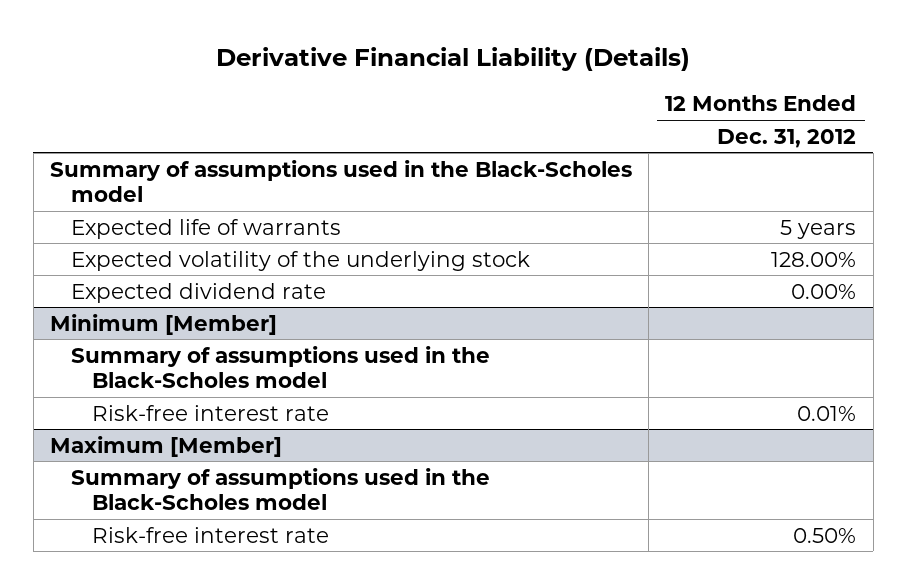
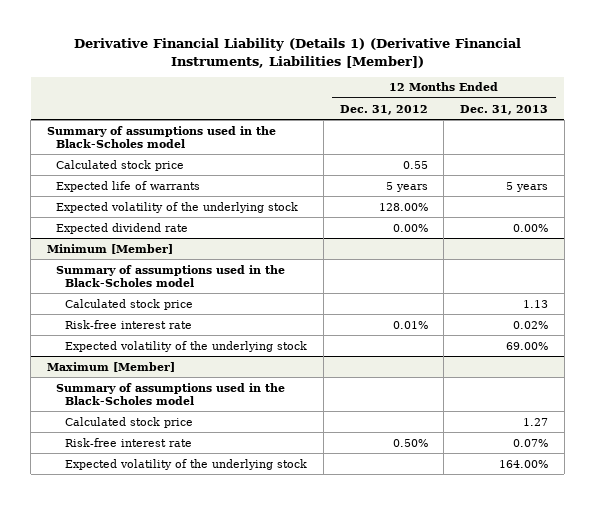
[216,47,691,72] Derivative Financial Liability (Details) -> [73,38,521,68] Derivative Financial Liability (Details 1) (Derivative Financial Instruments, Liabilities [Member])
none -> [460,104,549,115] Dec. 31, 2013
none -> [56,159,185,171] Calculated stock price
none -> [65,298,194,310] Calculated stock price
none -> [65,340,308,352] Expected volatility of the underlying stock
none -> [65,416,194,428] Calculated stock price
none -> [65,458,308,470] Expected volatility of the underlying stock

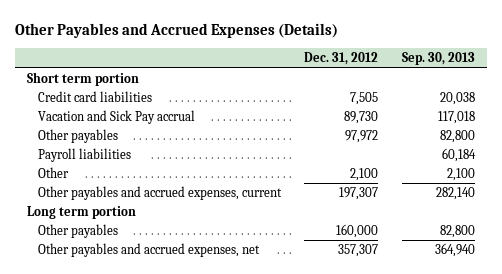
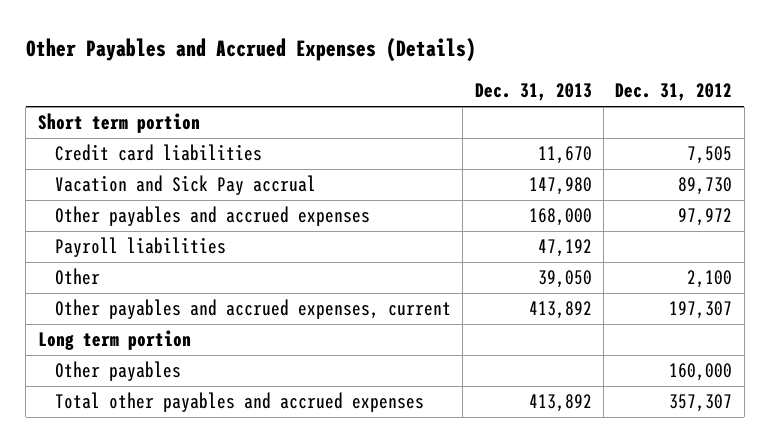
[401,52,475,66] Sep. 30, 2013 -> none
none -> [474,83,592,102] Dec. 31, 2013
[37,129,118,144] Other payables -> [54,206,370,227] Other payables and accrued expenses
[37,243,260,258] Other payables and accrued expenses, net -> [54,392,424,413] Total other payables and accrued expenses

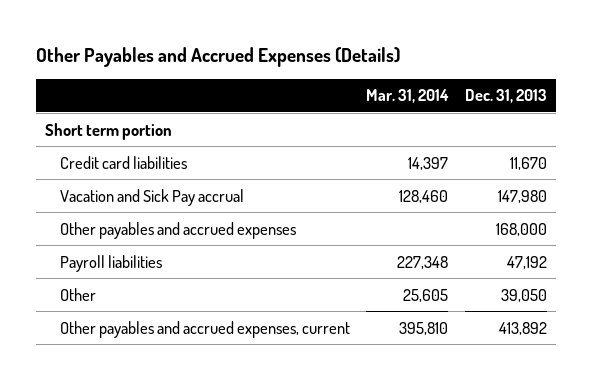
[615,83,733,102] Dec. 31, 2012 -> none
none -> [366,89,450,104] Mar. 31, 2014
[37,330,191,351] Long term portion -> none
[54,361,181,382] Other payables -> none
[54,392,424,413] Total other payables and accrued expenses -> none

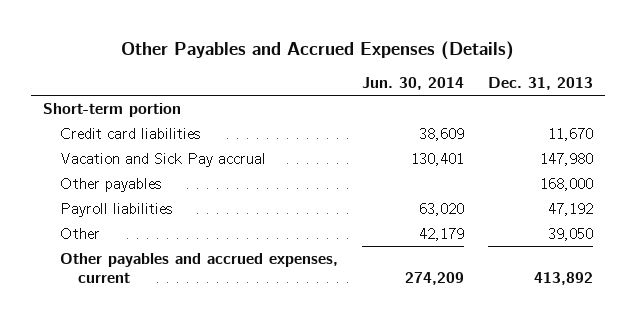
[366,89,450,104] Mar. 31, 2014 -> none
none -> [362,76,465,90] Jun. 30, 2014
[44,122,172,140] Short term portion -> [42,102,181,117] Short-term portion
[59,221,296,239] Other payables and accrued expenses -> [60,177,162,192] Other payables

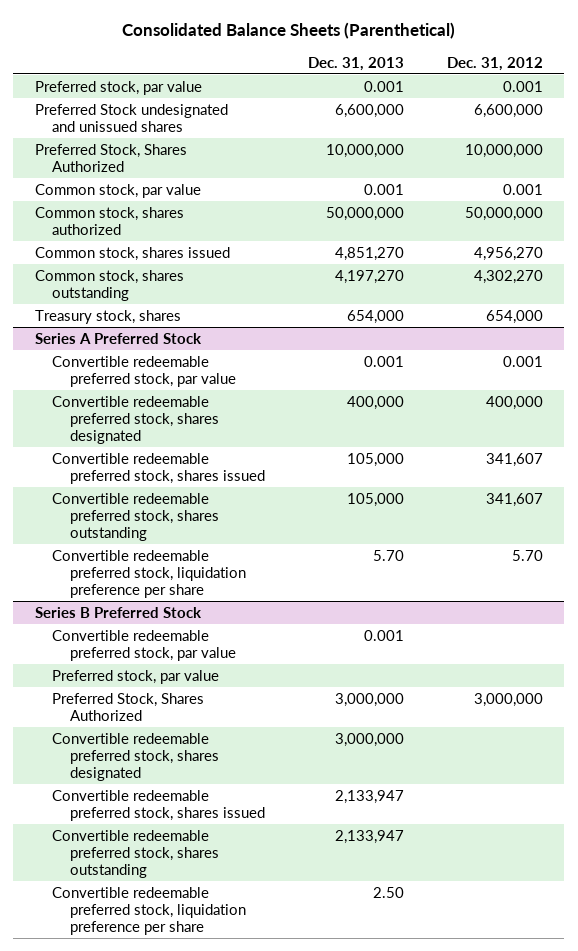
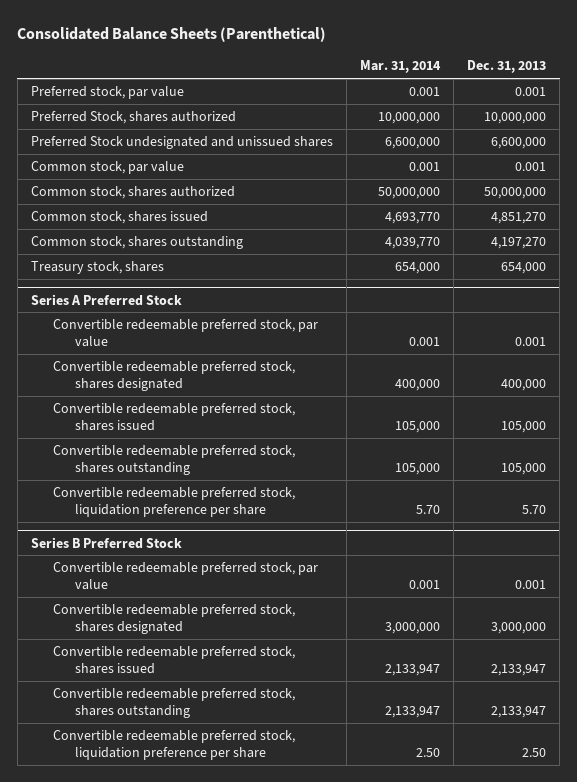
[446,56,543,71] Dec. 31, 2012 -> none
none -> [360,60,442,74] Mar. 31, 2014
none -> [30,111,236,125] Preferred Stock, shares authorized
[34,143,187,172] Preferred Stock, Shares Authorized -> none
[52,669,220,684] Preferred stock, par value -> none
[52,692,205,721] Preferred Stock, Shares Authorized -> none

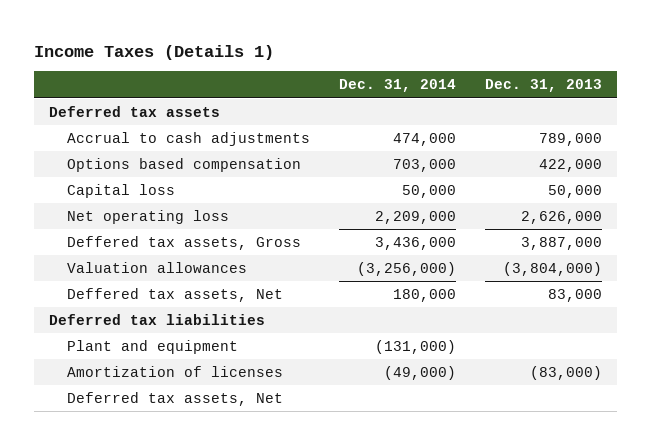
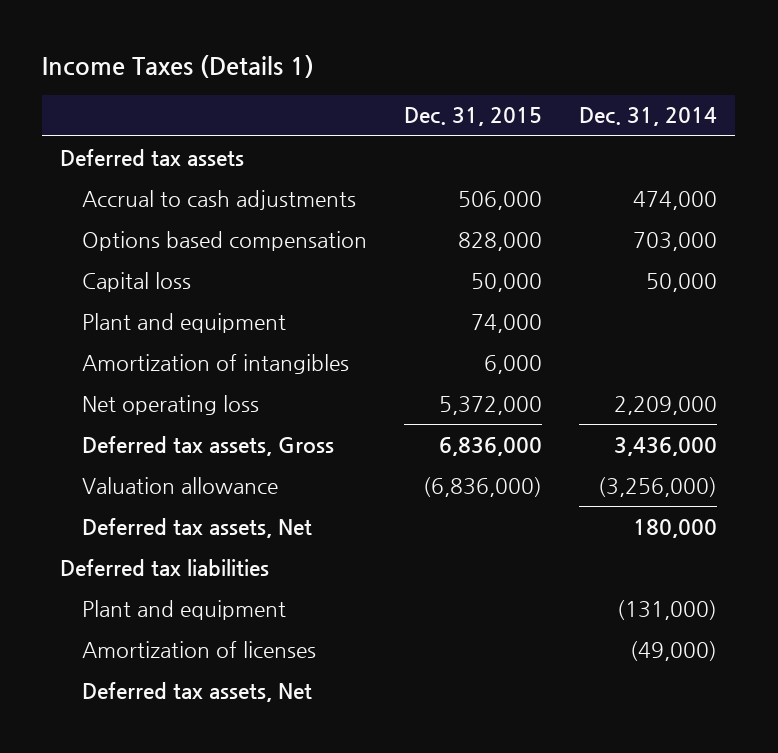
[485,79,603,93] Dec. 31, 2013 -> none
none -> [404,107,543,127] Dec. 31, 2015
none -> [82,312,287,333] Plant and equipment
none -> [82,353,350,374] Amortization of intangibles
[66,236,301,251] Deffered tax assets, Gross -> [82,435,335,456] Deferred tax assets, Gross
[66,262,247,274] Valuation allowances -> [82,476,279,494] Valuation allowance
[66,288,283,303] Deffered tax assets, Net -> [82,517,313,538] Deferred tax assets, Net

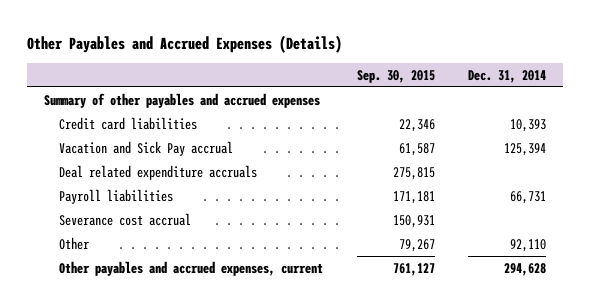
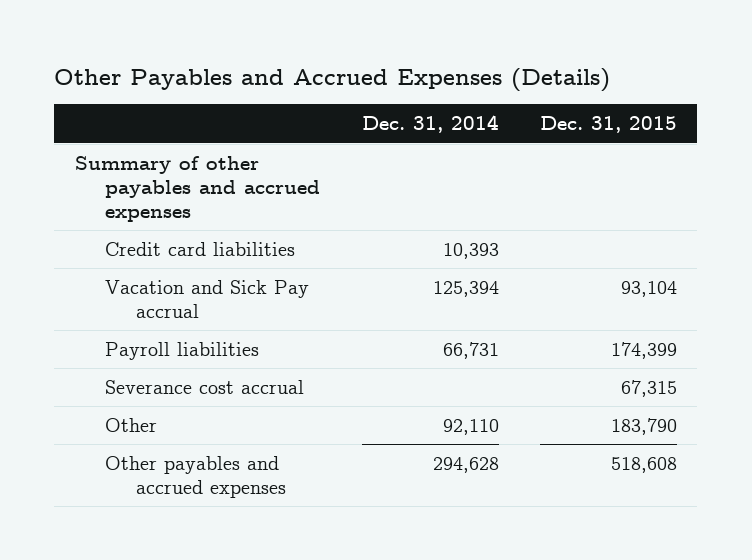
[356,69,435,83] Sep. 30, 2015 -> none
none -> [539,116,677,134] Dec. 31, 2015
[58,164,257,180] Deal related expenditure accruals -> none
[58,260,323,276] Other payables and accrued expenses, current -> [105,455,286,498] Other payables and accrued expenses

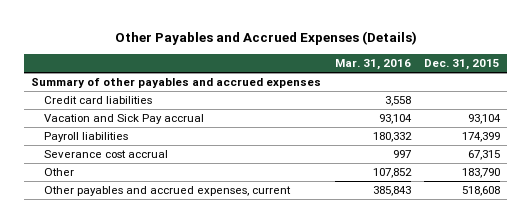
[361,115,499,134] Dec. 31, 2014 -> none
none -> [334,59,411,71] Mar. 31, 2016
[105,455,286,498] Other payables and accrued expenses -> [44,186,292,197] Other payables and accrued expenses, current

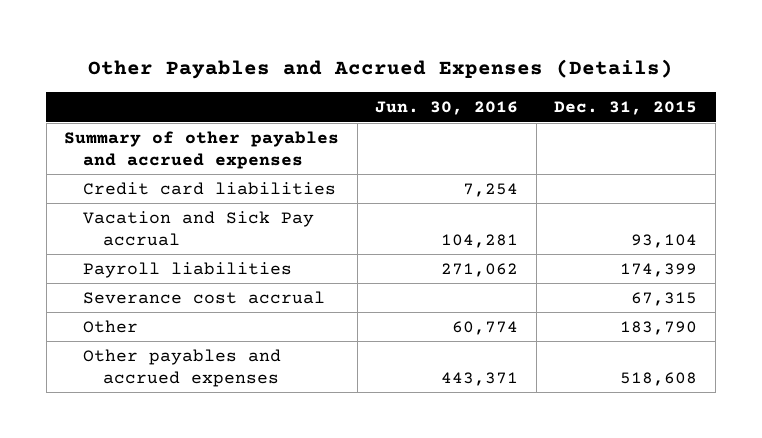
[334,59,411,71] Mar. 31, 2016 -> none
none -> [375,101,519,116] Jun. 30, 2016
[44,186,292,197] Other payables and accrued expenses, current -> [83,348,282,387] Other payables and accrued expenses

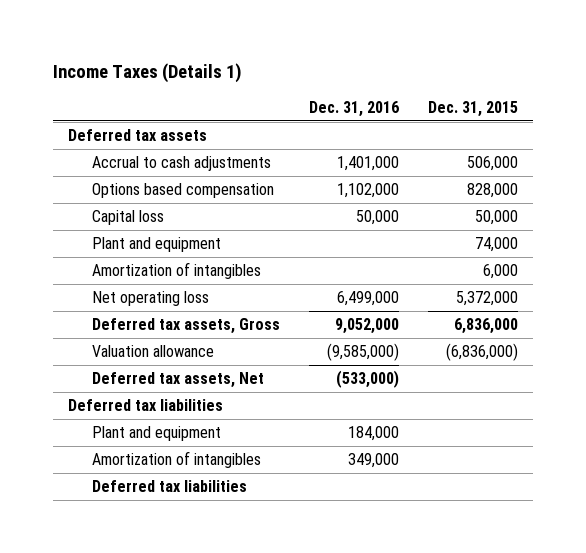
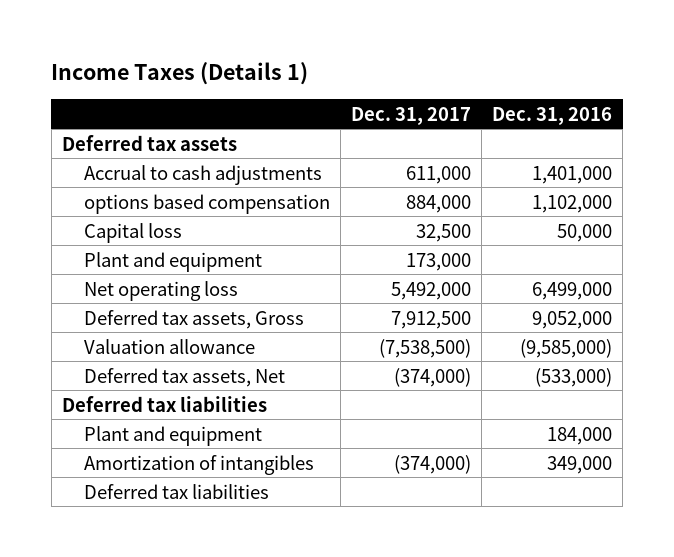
[427,100,518,117] Dec. 31, 2015 -> none
none -> [351,106,472,125] Dec. 31, 2017
[91,183,274,199] Options based compensation -> [84,193,331,214] options based compensation
[91,262,261,280] Amortization of intangibles -> none

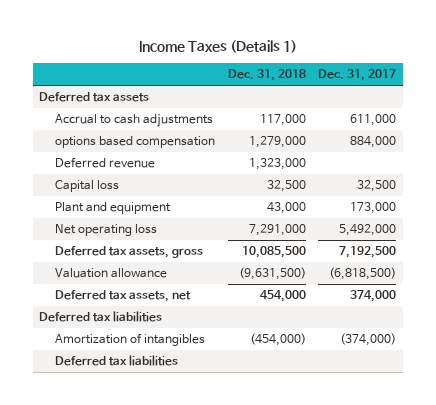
[492,106,613,125] Dec. 31, 2016 -> none
none -> [227,69,306,82] Dec. 31, 2018
none -> [54,157,155,169] Deferred revenue
[84,309,305,329] Deferred tax assets, Gross -> [54,246,203,259] Deferred tax assets, gross
[391,310,472,329] 7,912,500 -> [339,246,397,259] 7,192,500
[379,338,472,358] (7,538,500) -> [329,267,397,281] (6,818,500)
[84,367,286,387] Deferred tax assets, Net -> [54,290,191,303] Deferred tax assets, net
[394,367,472,387] (374,000) -> [350,290,397,303] 374,000
[84,425,263,446] Plant and equipment -> none

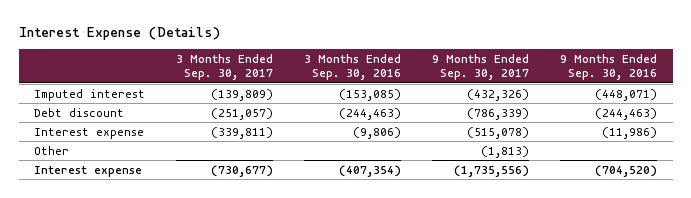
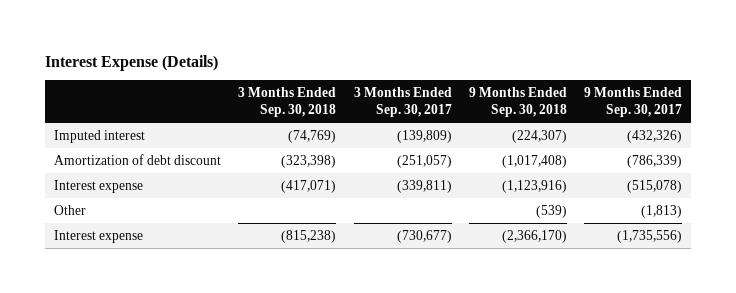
[304,54,402,81] 3 Months Ended Sep. 30, 2016 -> none
[560,54,658,81] 9 Months Ended Sep. 30, 2016 -> none
none -> [238,87,337,118] 3 Months Ended Sep. 30, 2018
none -> [468,87,567,118] 9 Months Ended Sep. 30, 2018
[34,107,125,117] Debt discount -> [53,153,221,165] Amortization of debt discount

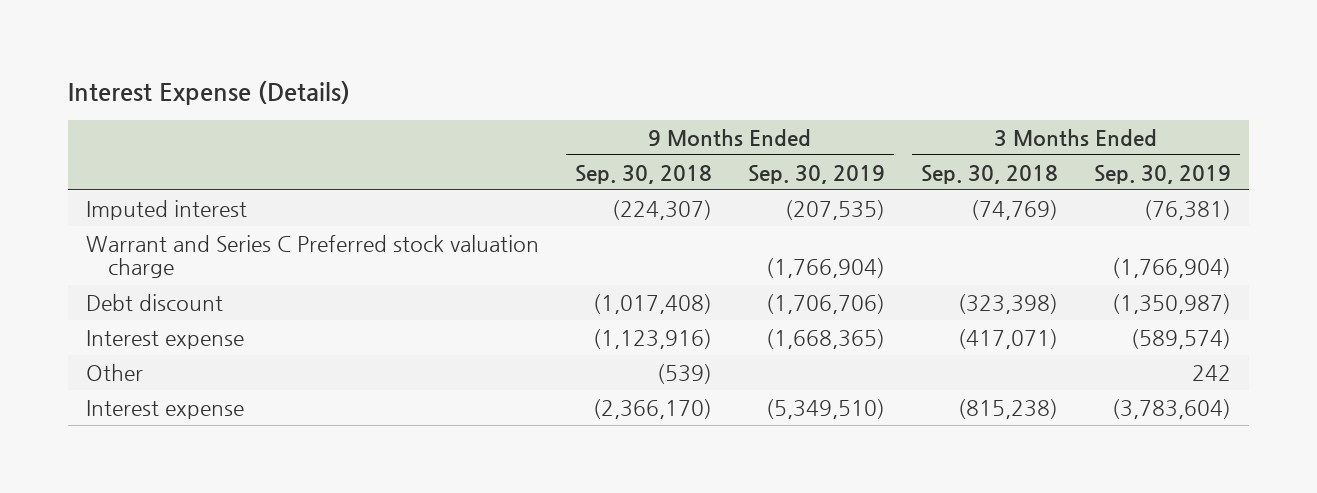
[353,87,452,118] 3 Months Ended Sep. 30, 2017 -> none
[584,87,683,118] 9 Months Ended Sep. 30, 2017 -> none
none -> [748,164,886,184] Sep. 30, 2019
none -> [1094,164,1232,184] Sep. 30, 2019
none -> [86,234,540,279] Warrant and Series C Preferred stock valuation charge
[53,153,221,165] Amortization of debt discount -> [86,293,224,311] Debt discount

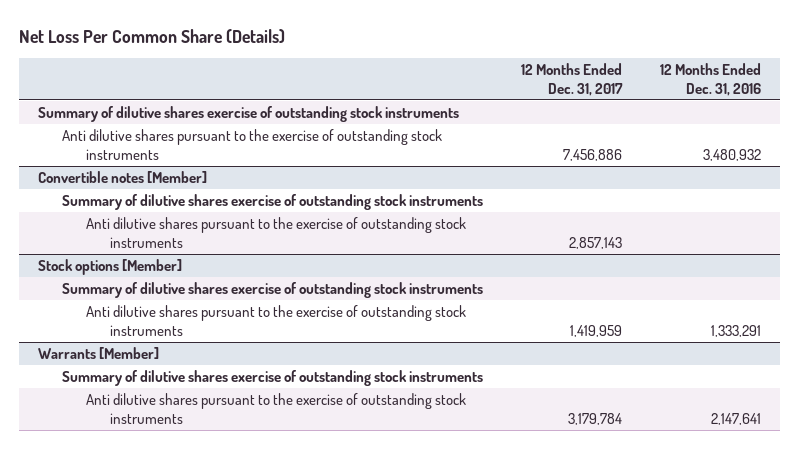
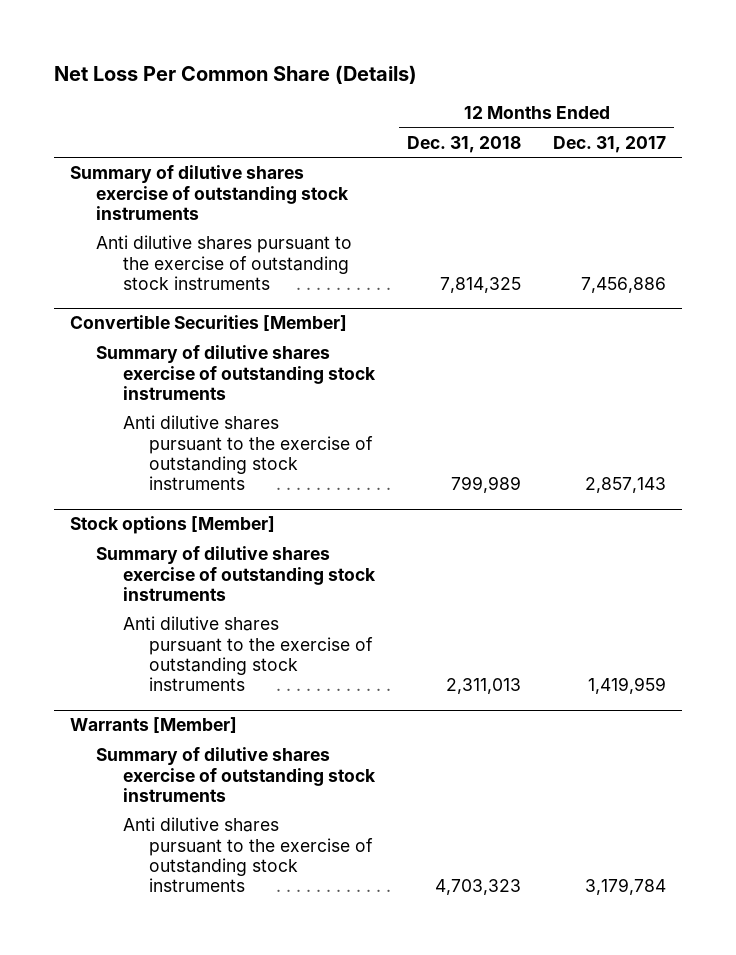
[660,63,762,97] 12 Months Ended Dec. 31, 2016 -> none
none -> [407,136,522,154] Dec. 31, 2018
[38,171,208,184] Convertible notes [Member] -> [69,315,347,332] Convertible Securities [Member]

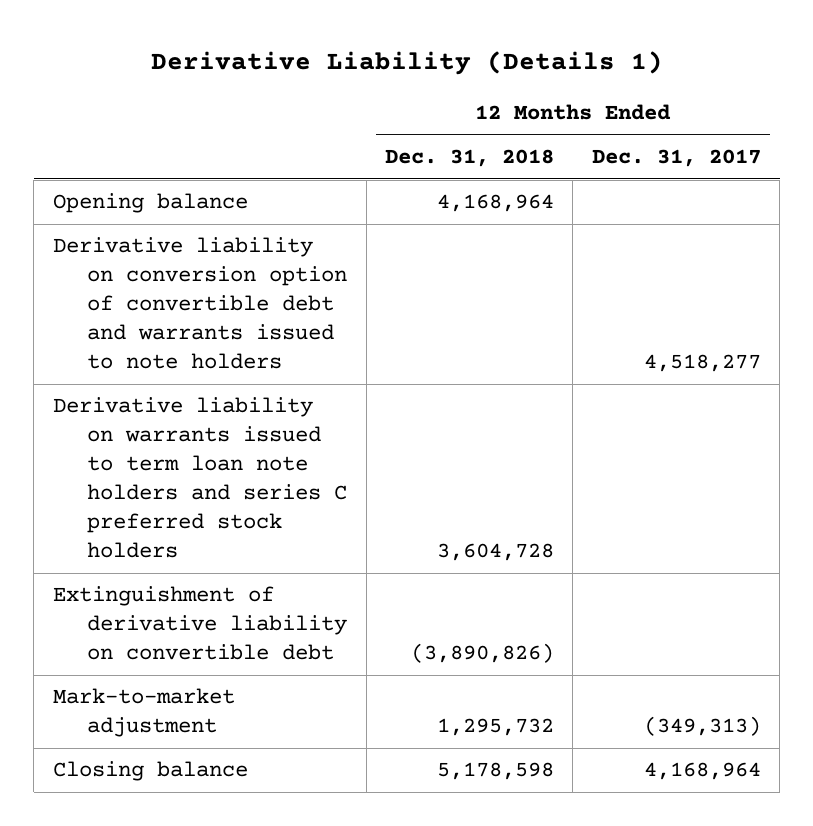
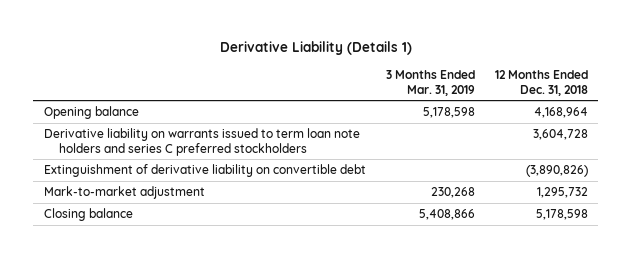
[591,149,761,168] Dec. 31, 2017 -> none
none -> [385,69,475,96] 3 Months Ended Mar. 31, 2019
[52,237,348,370] Derivative liability on conversion option of convertible debt and warrants issued to note holders -> none
[52,397,348,559] Derivative liability on warrants issued to term loan note holders and series C preferred stock holders -> [43,128,360,156] Derivative liability on warrants issued to term loan note holders and series C preferred stockholders

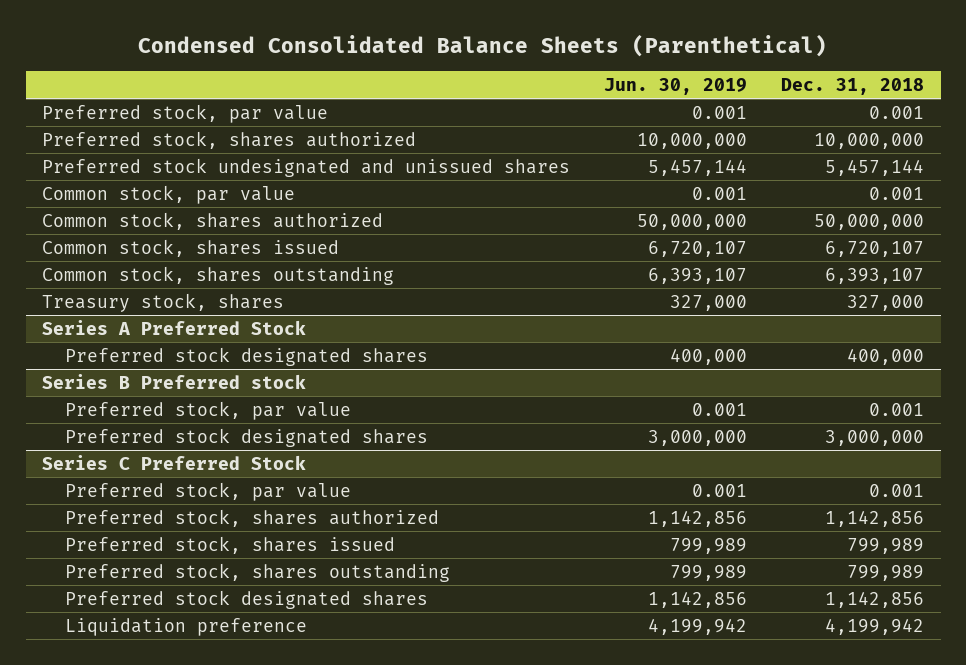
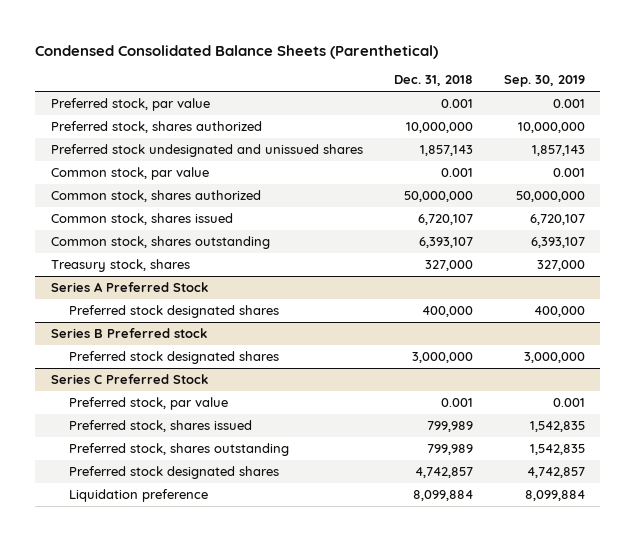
[604,77,748,95] Jun. 30, 2019 -> none
none -> [503,75,585,88] Sep. 30, 2019
[825,158,925,176] 5,457,144 -> [419,145,473,157] 1,857,143
[65,400,352,420] Preferred stock, par value -> none
[65,508,440,527] Preferred stock, shares authorized -> none
[825,590,925,608] 1,142,856 -> [414,467,473,479] 4,742,857
[825,617,925,635] 4,199,942 -> [412,490,473,502] 8,099,884

